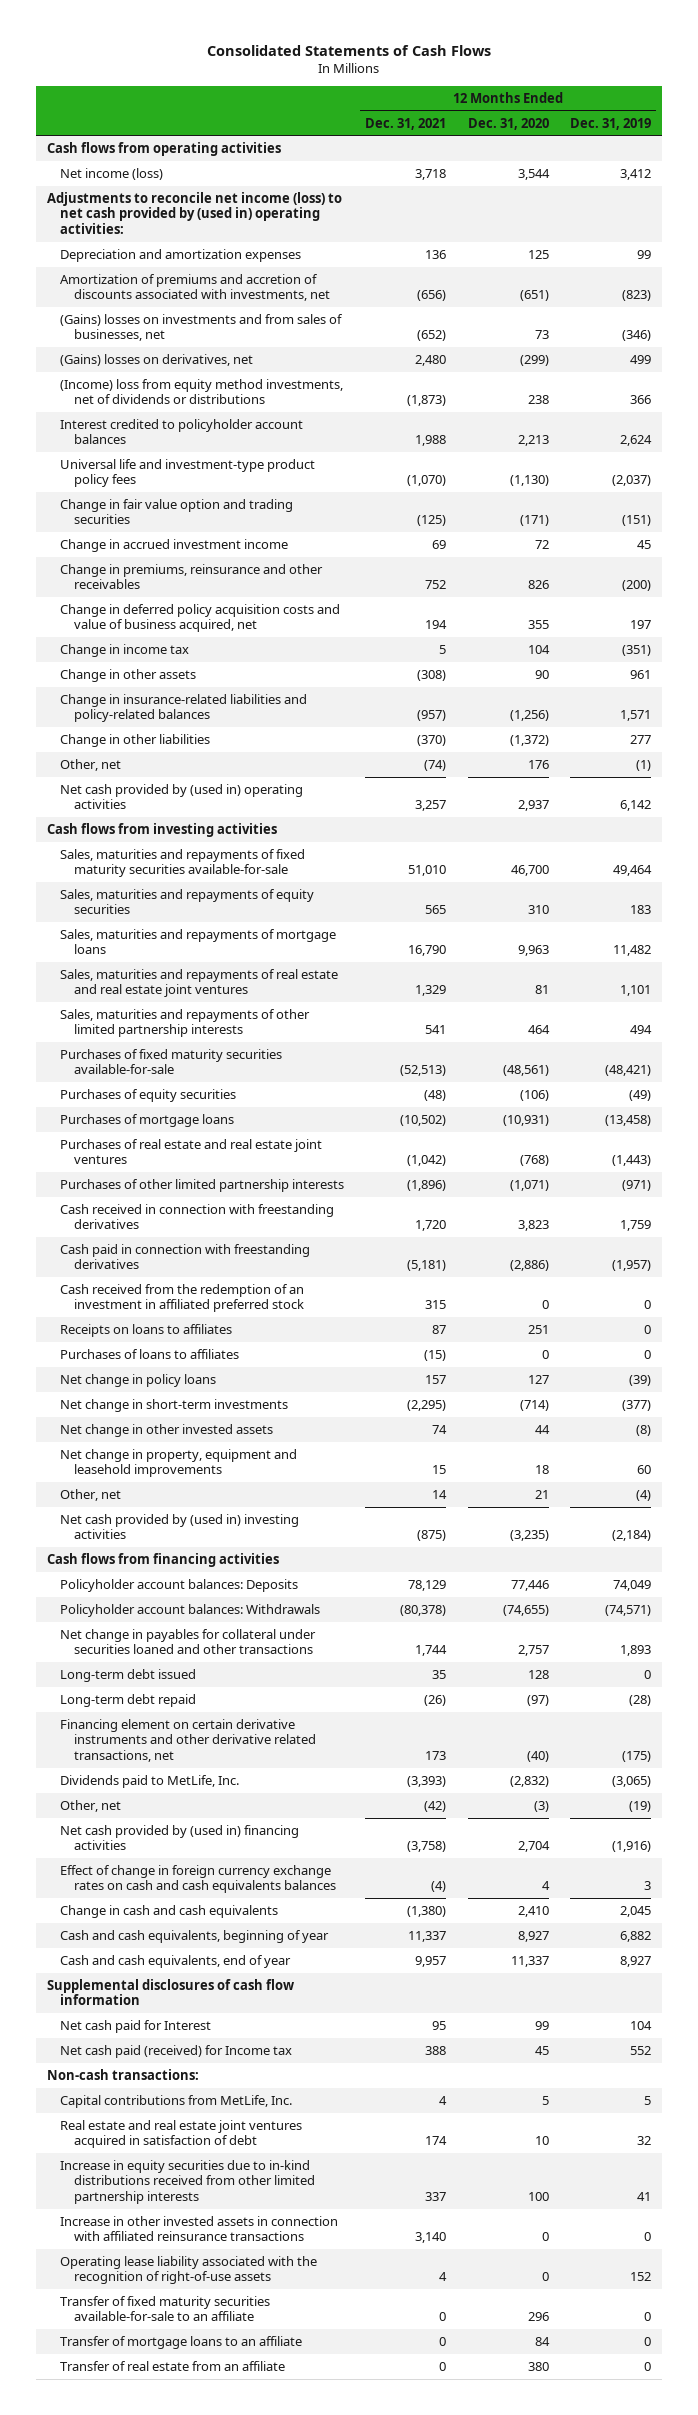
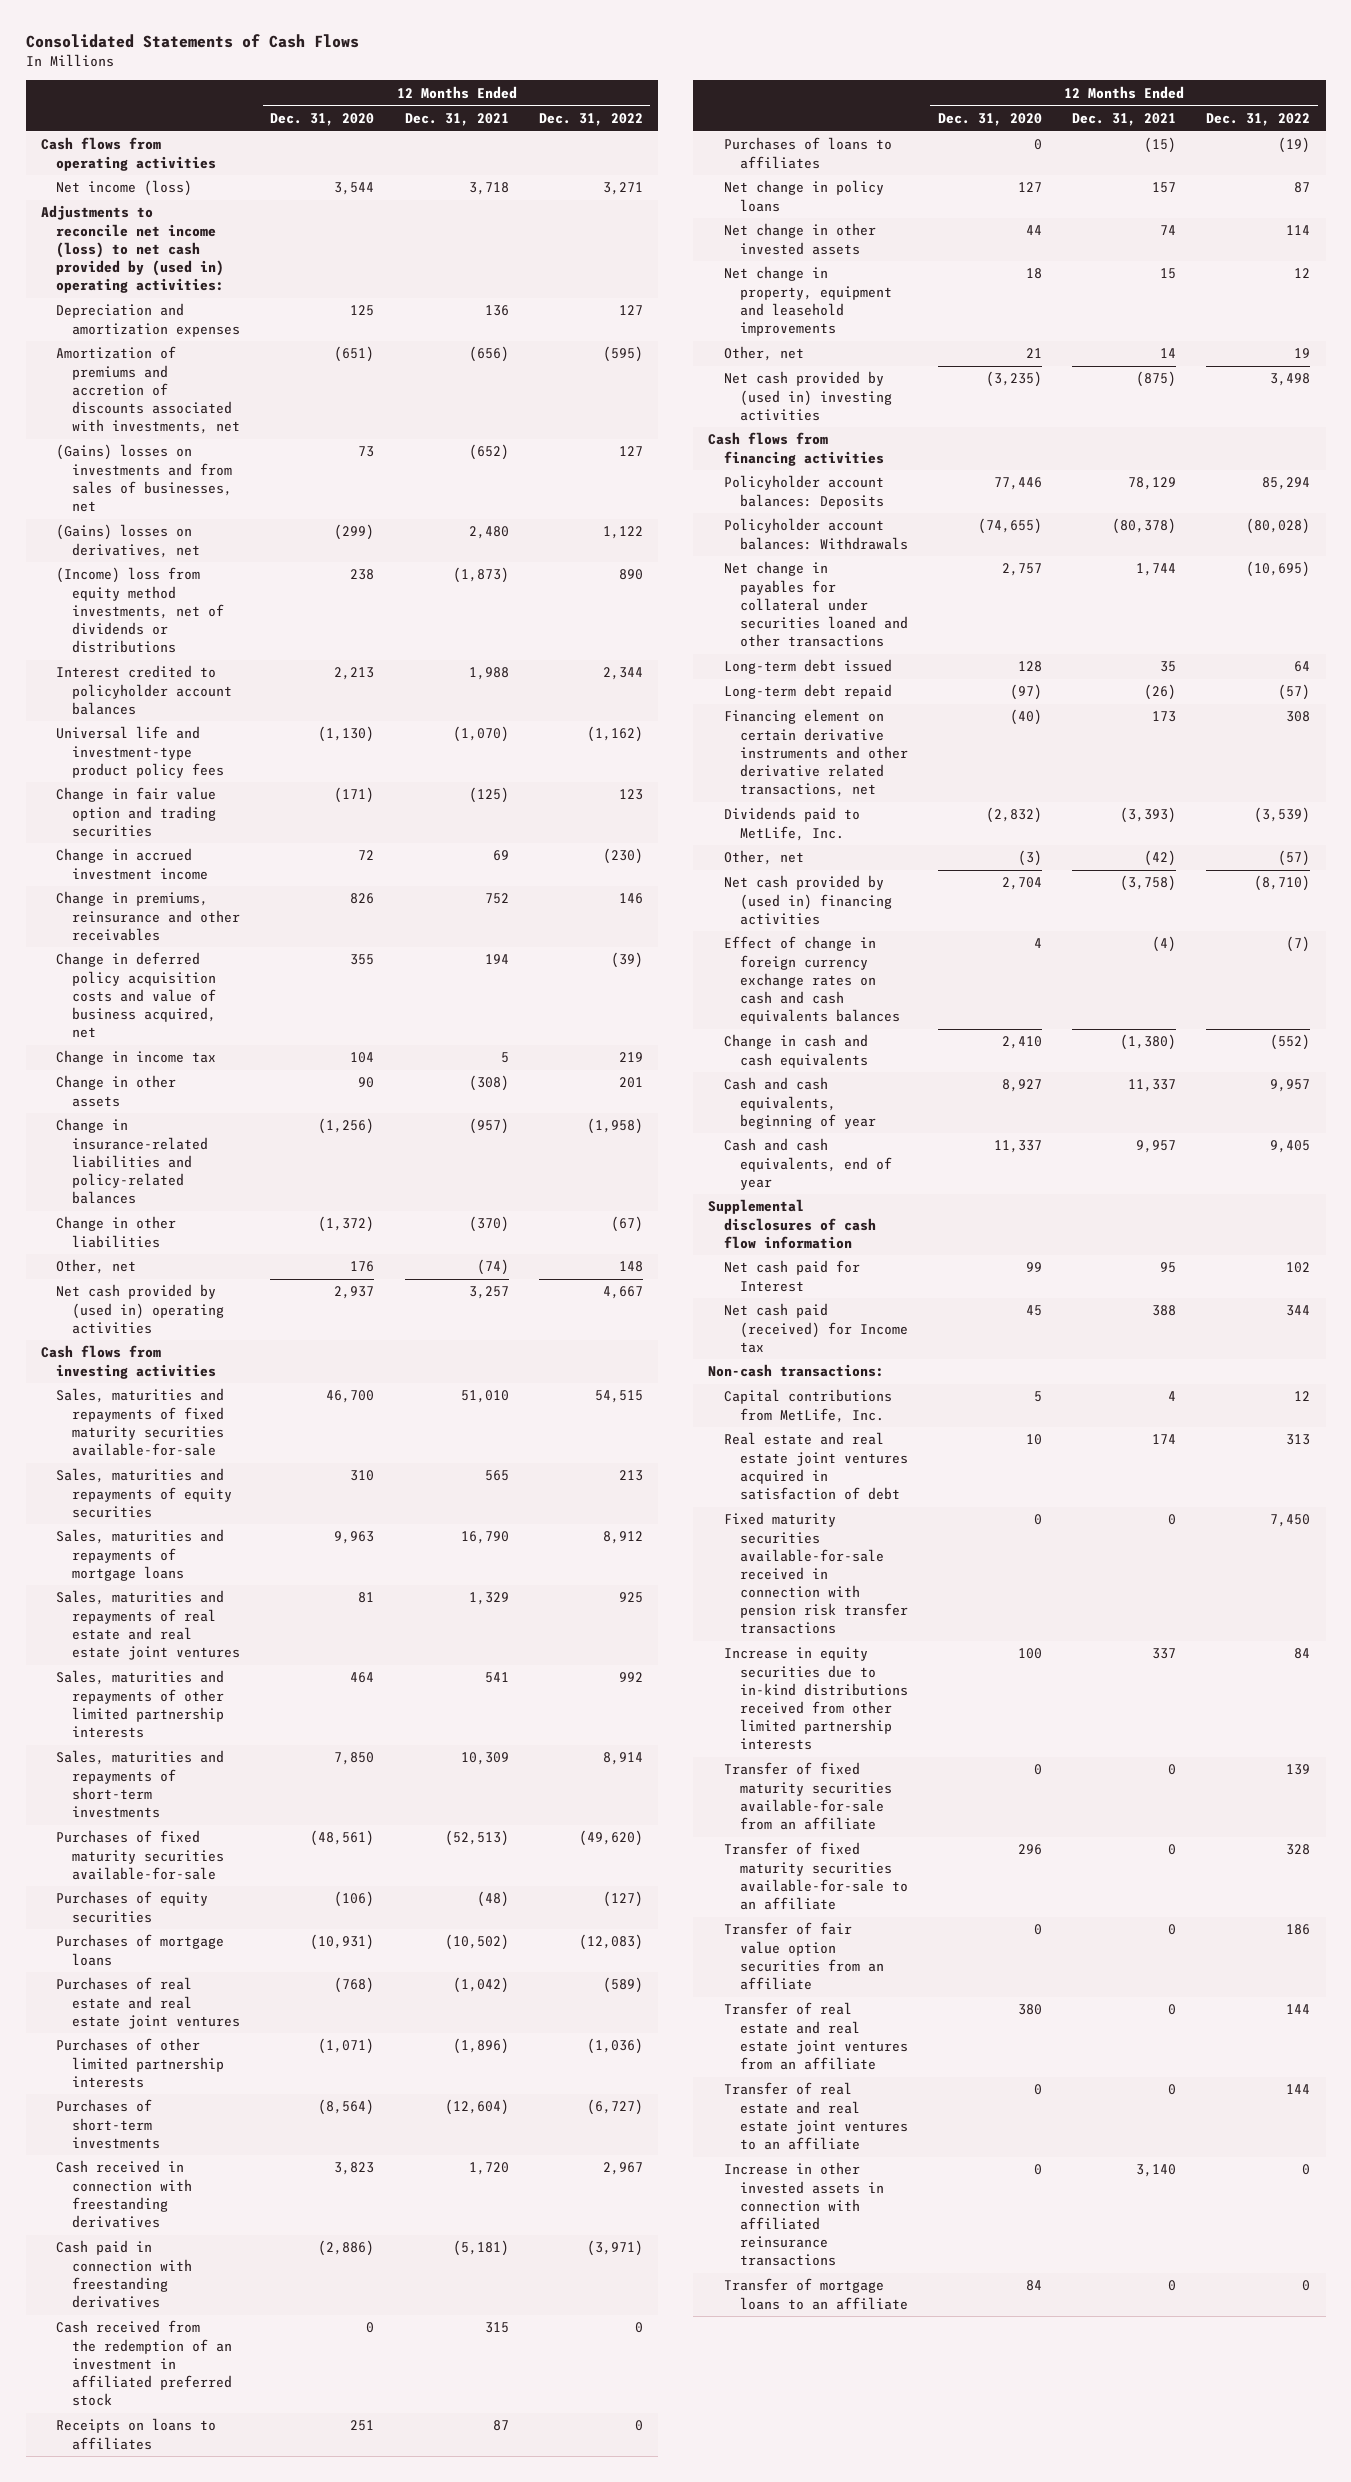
[569,117,651,130] Dec. 31, 2019 -> none
none -> [538,112,643,126] Dec. 31, 2022
none -> [56,1750,225,1818] Sales, maturities and repayments of short-term investments
none -> [56,2099,161,2149] Purchases of short-term investments
[60,1399,289,1413] Net change in short-term investments -> none
none -> [723,1512,908,1635] Fixed maturity securities available-for-sale received in connection with pension risk transfer transactions
[60,2256,318,2285] Operating lease liability associated with the recognition of right-of-use assets -> none
none -> [723,1762,892,1830] Transfer of fixed maturity securities available-for-sale from an affiliate
none -> [723,1922,884,1990] Transfer of fair value option securities from an affiliate
none -> [723,2002,908,2070] Transfer of real estate and real estate joint ventures from an affiliate
none -> [723,2082,908,2150] Transfer of real estate and real estate joint ventures to an affiliate
[60,2216,339,2242] Increase in other invested assets in connection with affiliated reinsurance transactions -> [723,2162,884,2267] Increase in other invested assets in connection with affiliated reinsurance transactions
[60,2361,286,2372] Transfer of real estate from an affiliate -> none

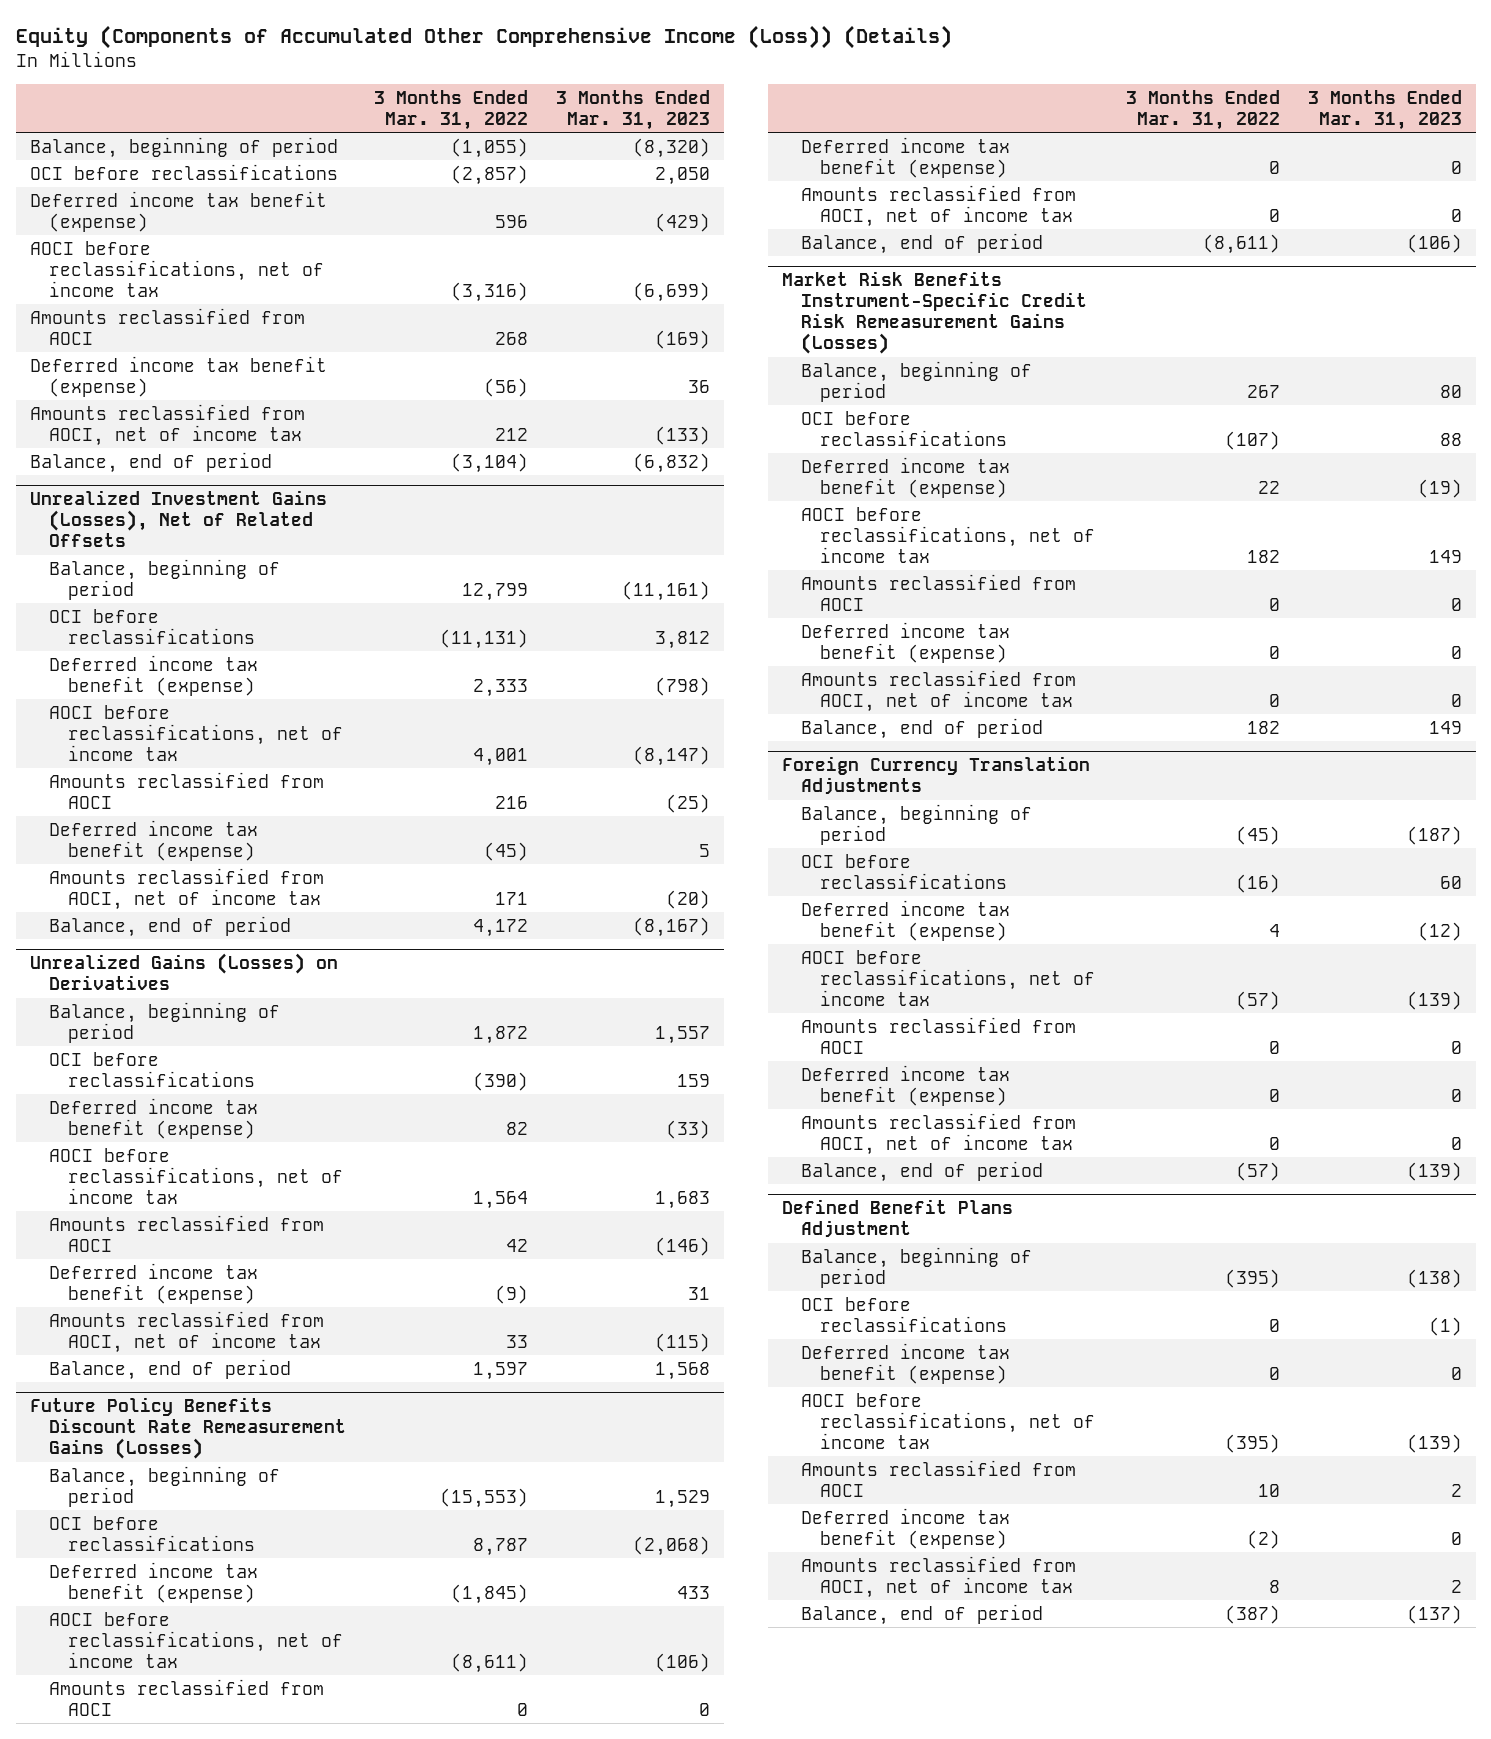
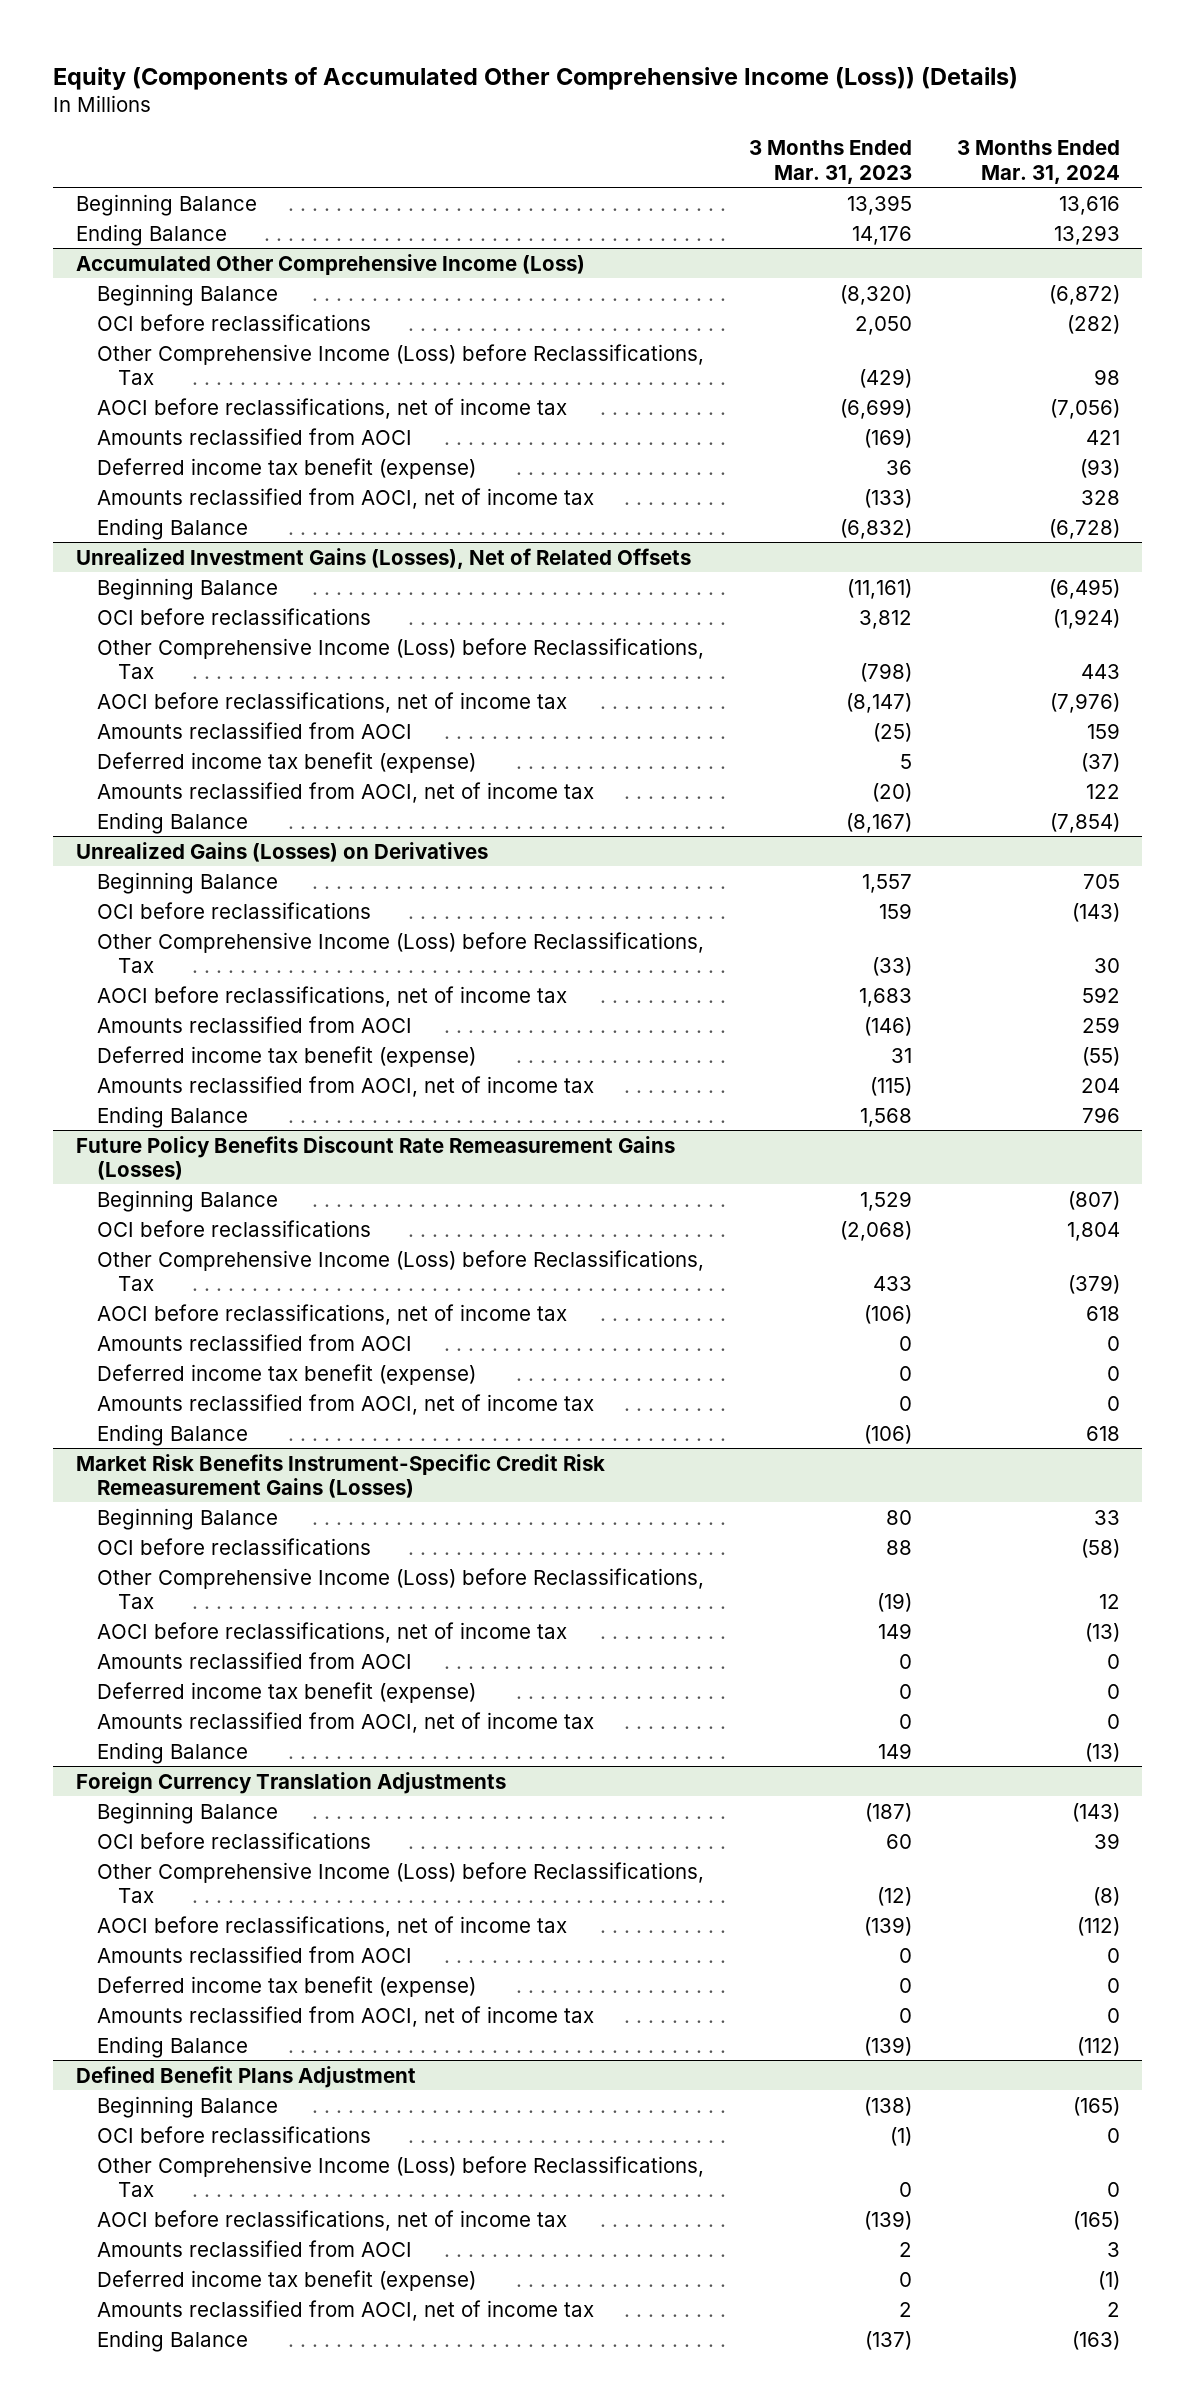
[373,89,528,130] 3 Months Ended Mar. 31, 2022 -> none
none -> [956,140,1120,184] 3 Months Ended Mar. 31, 2024
none -> [75,193,257,216] Beginning Balance
none -> [75,223,227,246] Ending Balance
none -> [75,253,585,275] Accumulated Other Comprehensive Income (Loss)
[29,136,338,158] Balance, beginning of period -> [96,283,278,306] Beginning Balance
[29,190,327,232] Deferred income tax benefit (expense) -> [96,343,704,385] Other Comprehensive Income (Loss) before Reclassifications, Tax
[29,451,272,473] Balance, end of period -> [96,517,248,540] Ending Balance
[48,558,280,600] Balance, beginning of period -> [96,577,278,600] Beginning Balance
[48,654,258,696] Deferred income tax benefit (expense) -> [96,637,704,679] Other Comprehensive Income (Loss) before Reclassifications, Tax
[48,915,291,937] Balance, end of period -> [96,811,248,834] Ending Balance
[48,1001,280,1043] Balance, beginning of period -> [96,871,278,894] Beginning Balance
[48,1097,258,1139] Deferred income tax benefit (expense) -> [96,931,704,973] Other Comprehensive Income (Loss) before Reclassifications, Tax
[48,1358,291,1380] Balance, end of period -> [96,1105,248,1128] Ending Balance
[48,1465,280,1507] Balance, beginning of period -> [96,1189,278,1212] Beginning Balance
[48,1561,258,1603] Deferred income tax benefit (expense) -> [96,1249,704,1291] Other Comprehensive Income (Loss) before Reclassifications, Tax
[800,232,1043,254] Balance, end of period -> none
none -> [96,1423,248,1446] Ending Balance
[800,360,1032,402] Balance, beginning of period -> [96,1507,278,1530] Beginning Balance
[800,456,1010,498] Deferred income tax benefit (expense) -> [96,1567,704,1609] Other Comprehensive Income (Loss) before Reclassifications, Tax
[800,717,1043,739] Balance, end of period -> [96,1741,248,1764] Ending Balance
[800,803,1032,845] Balance, beginning of period -> [96,1801,278,1824] Beginning Balance
[800,899,1010,941] Deferred income tax benefit (expense) -> [96,1861,704,1903] Other Comprehensive Income (Loss) before Reclassifications, Tax
[800,1160,1043,1182] Balance, end of period -> [96,2035,248,2058] Ending Balance
[800,1246,1032,1288] Balance, beginning of period -> [96,2095,278,2118] Beginning Balance
[800,1342,1010,1384] Deferred income tax benefit (expense) -> [96,2155,704,2197] Other Comprehensive Income (Loss) before Reclassifications, Tax
[800,1603,1043,1625] Balance, end of period -> [96,2329,248,2352] Ending Balance

